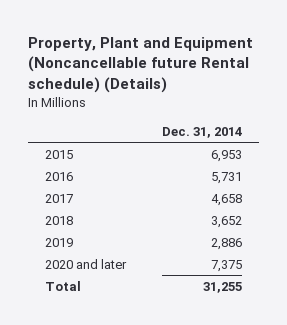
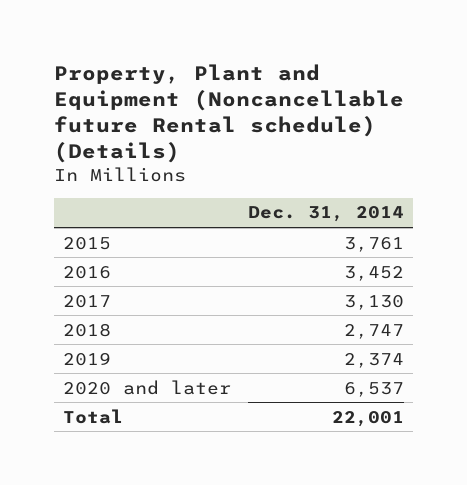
[210,149,242,162] 6,953 -> [344,236,405,252] 3,761
[210,171,242,184] 5,731 -> [344,265,405,281] 3,452
[210,193,242,206] 4,658 -> [344,294,405,310] 3,130
[210,215,242,228] 3,652 -> [344,323,405,339] 2,747
[210,237,242,250] 2,886 -> [344,352,405,368] 2,374
[210,259,242,272] 7,375 -> [344,381,405,397] 6,537
[202,281,242,293] 31,255 -> [332,410,405,427] 22,001

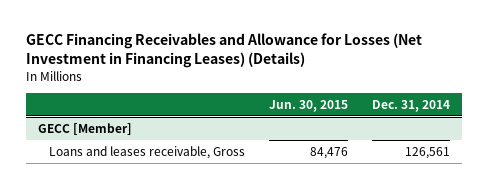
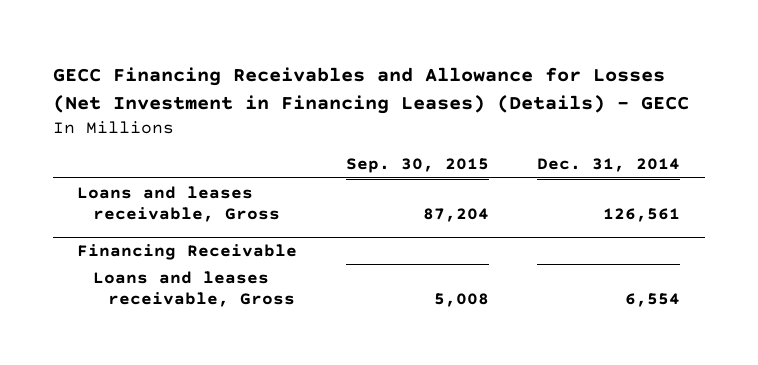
[26,33,423,69] GECC Financing Receivables and Allowance for Losses (Net Investment in Financing Leases) (Details) -> [53,66,690,114] GECC Financing Receivables and Allowance for Losses (Net Investment in Financing Leases) (Details) - GECC
[268,99,348,112] Jun. 30, 2015 -> none
none -> [345,158,489,174] Sep. 30, 2015
[38,123,133,136] GECC [Member] -> none
none -> [77,244,298,261] Financing Receivable
none -> [92,270,295,307] Loans and leases receivable, Gross

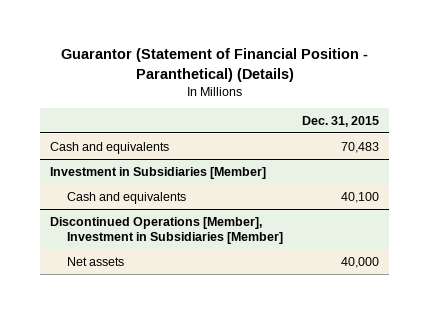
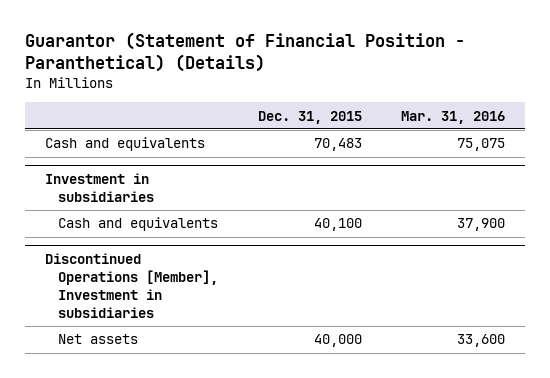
none -> [401,110,506,124] Mar. 31, 2016
[49,166,266,179] Investment in Subsidiaries [Member] -> [44,173,155,203] Investment in subsidiaries
[49,216,283,244] Discontinued Operations [Member], Investment in Subsidiaries [Member] -> [44,253,219,319] Discontinued Operations [Member], Investment in subsidiaries

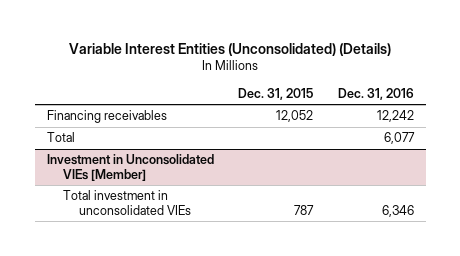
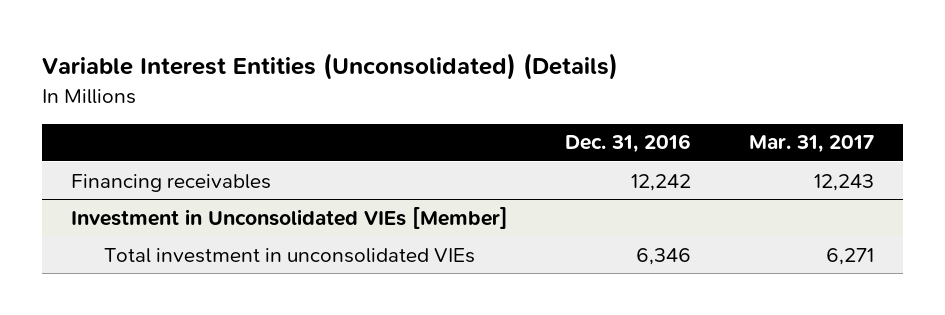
[238,87,314,100] Dec. 31, 2015 -> none
none -> [748,135,874,154] Mar. 31, 2017
[46,132,75,143] Total -> none

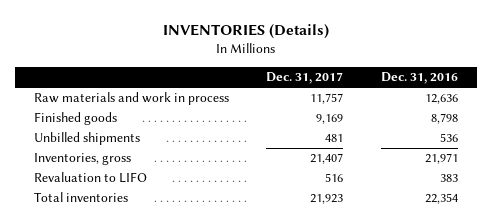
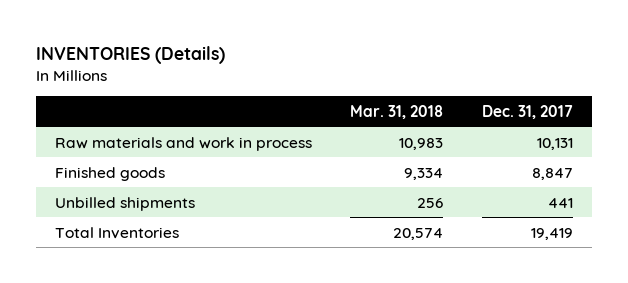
[380,72,458,85] Dec. 31, 2016 -> none
none -> [350,104,444,119] Mar. 31, 2018
[33,172,147,184] Revaluation to LIFO -> none
[33,192,128,203] Total inventories -> none
[310,93,344,105] 11,757 -> [536,137,573,150] 10,131
[316,114,344,125] 9,169 -> [531,167,573,180] 8,847
[325,134,344,143] 481 -> [547,197,573,208] 441
[33,153,131,166] Inventories, gross -> [55,226,180,239] Total Inventories
[310,153,344,165] 21,407 -> [530,227,573,240] 19,419

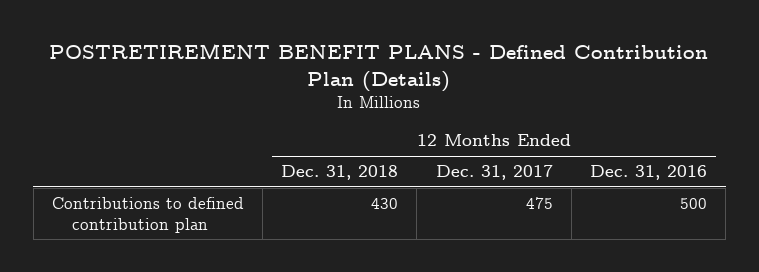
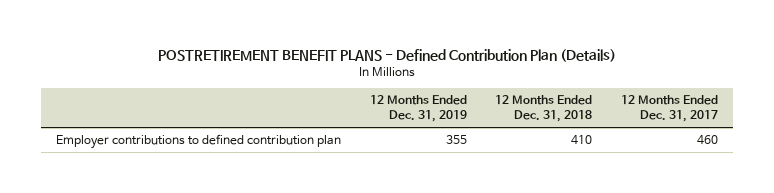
[589,165,707,181] Dec. 31, 2016 -> none
none -> [369,95,467,123] 12 Months Ended Dec. 31, 2019
[51,197,244,233] Contributions to defined contribution plan -> [55,134,341,150] Employer contributions to defined contribution plan
[371,198,399,210] 430 -> [571,135,593,146] 410
[525,197,553,210] 475 -> [697,135,719,146] 460

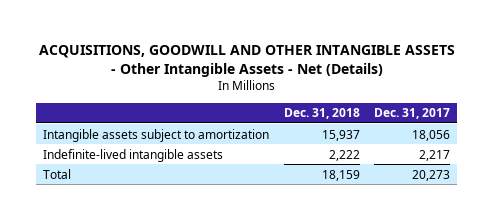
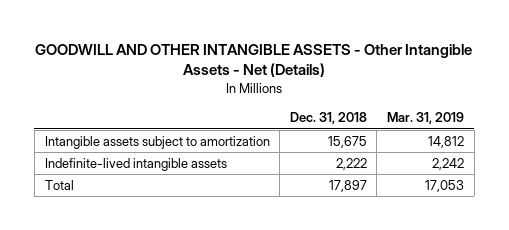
[38,45,455,77] ACQUISITIONS, GOODWILL AND OTHER INTANGIBLE ASSETS - Other Intangible Assets - Net (Details) -> [35,43,473,78] GOODWILL AND OTHER INTANGIBLE ASSETS - Other Intangible Assets - Net (Details)
[373,108,450,120] Dec. 31, 2017 -> none
none -> [387,112,465,125] Mar. 31, 2019
[321,129,360,141] 15,937 -> [327,135,367,148] 15,675
[321,169,360,181] 18,159 -> [328,179,367,192] 17,897

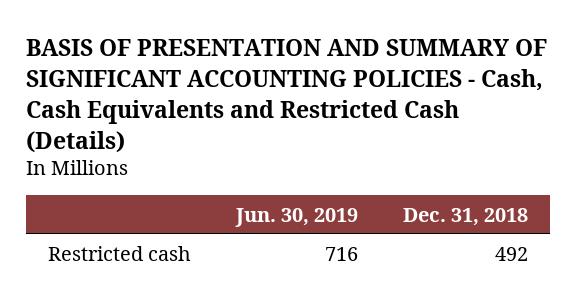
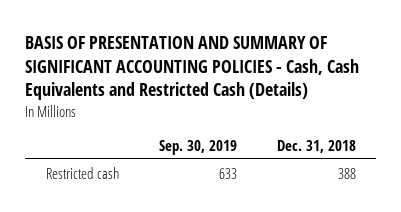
[234,207,358,227] Jun. 30, 2019 -> none
none -> [158,139,237,155] Sep. 30, 2019
[494,247,528,262] 492 -> [337,167,356,179] 388

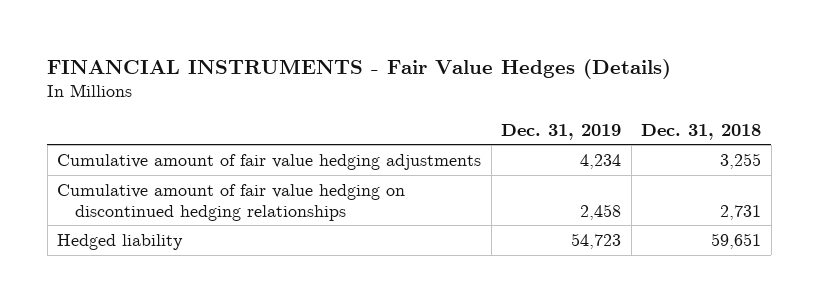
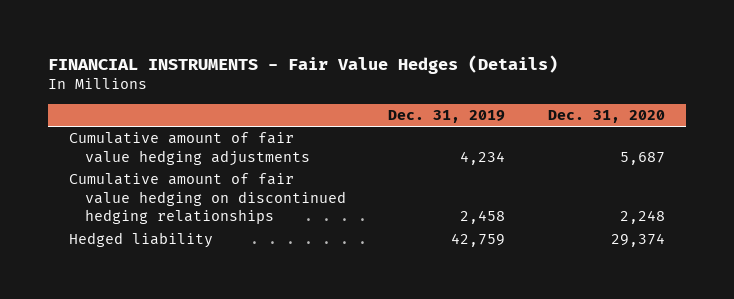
[641,123,762,140] Dec. 31, 2018 -> none
none -> [547,110,665,124] Dec. 31, 2020
[571,232,622,249] 54,723 -> [451,233,506,248] 42,759

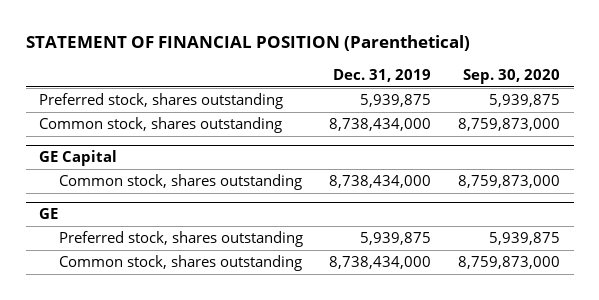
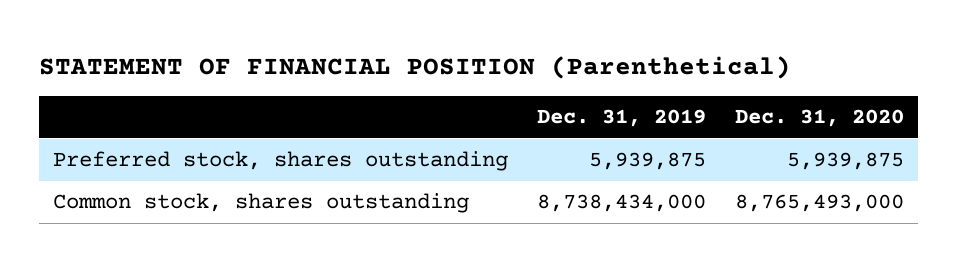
[463,69,561,85] Sep. 30, 2020 -> none
none -> [734,109,904,128] Dec. 31, 2020
[38,150,117,167] GE Capital -> none
[58,174,302,191] Common stock, shares outstanding -> none
[38,208,58,220] GE -> none
[58,231,303,248] Preferred stock, shares outstanding -> none
[58,255,302,272] Common stock, shares outstanding -> none

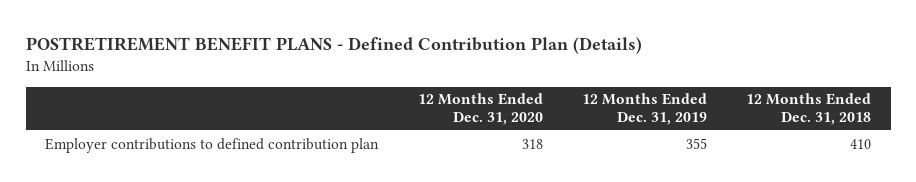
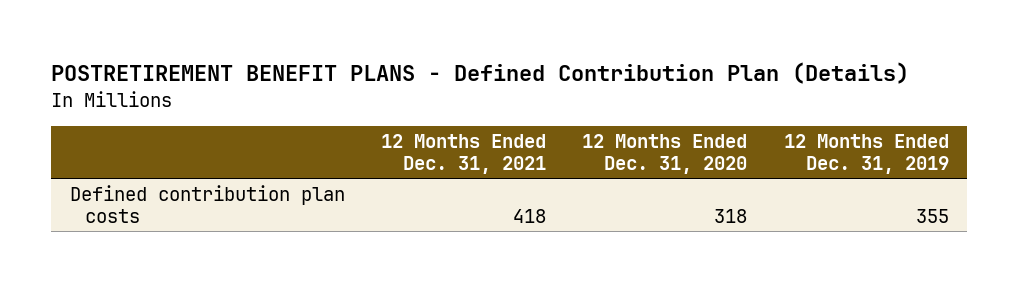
[746,93,872,126] 12 Months Ended Dec. 31, 2018 -> none
none -> [380,134,546,175] 12 Months Ended Dec. 31, 2021
[45,137,380,153] Employer contributions to defined contribution plan -> [69,184,345,224] Defined contribution plan costs

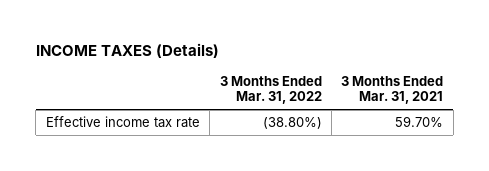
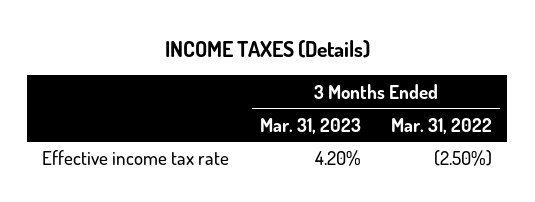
[341,76,444,105] 3 Months Ended Mar. 31, 2021 -> none
none -> [259,117,361,134] Mar. 31, 2023
[262,117,322,130] (38.80%) -> [434,150,493,167] (2.50%)

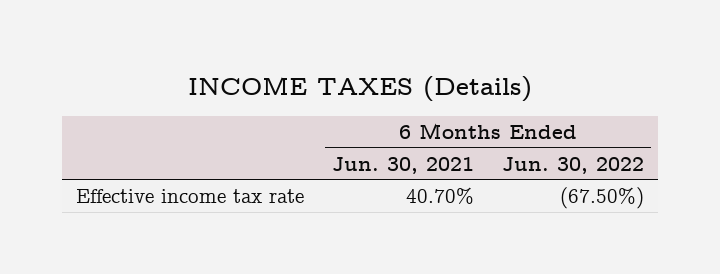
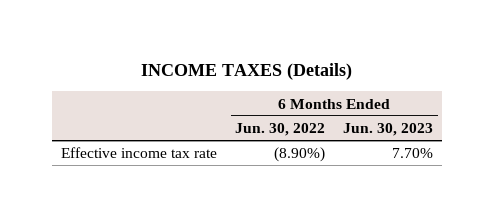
[332,156,475,174] Jun. 30, 2021 -> none
none -> [343,123,434,137] Jun. 30, 2023
[560,187,645,210] (67.50%) -> [274,147,326,163] (8.90%)

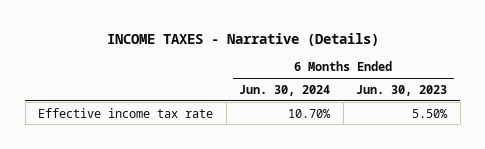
[141,62,353,80] INCOME TAXES (Details) -> [106,32,379,46] INCOME TAXES - Narrative (Details)
[235,123,326,137] Jun. 30, 2022 -> none
none -> [239,84,331,96] Jun. 30, 2024
[392,148,434,159] 7.70% -> [412,108,449,118] 5.50%

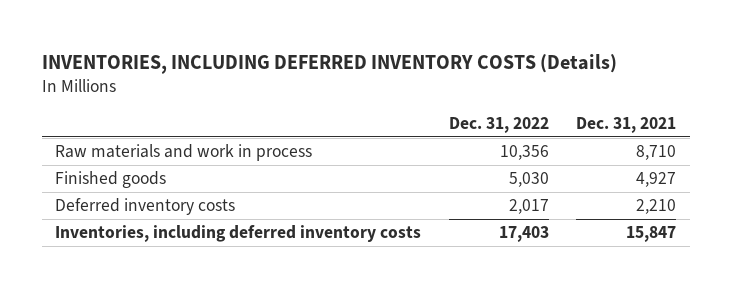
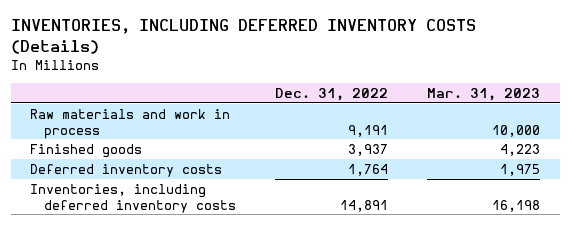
[576,116,677,133] Dec. 31, 2021 -> none
none -> [427,87,541,101] Mar. 31, 2023
[499,145,549,161] 10,356 -> [348,124,389,137] 9,191
[508,172,549,188] 5,030 -> [348,143,389,156] 3,937
[508,199,549,215] 2,017 -> [348,163,389,176] 1,764
[498,226,549,243] 17,403 -> [340,199,389,212] 14,891

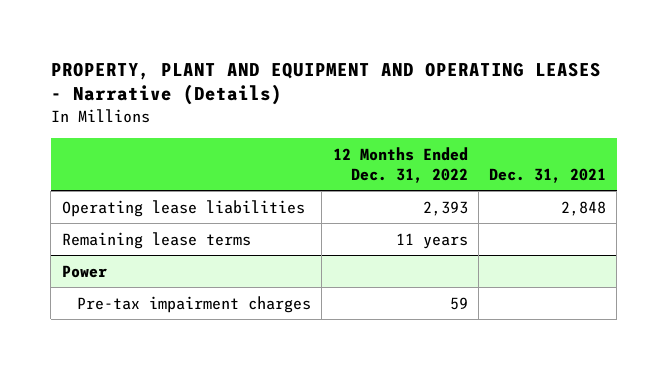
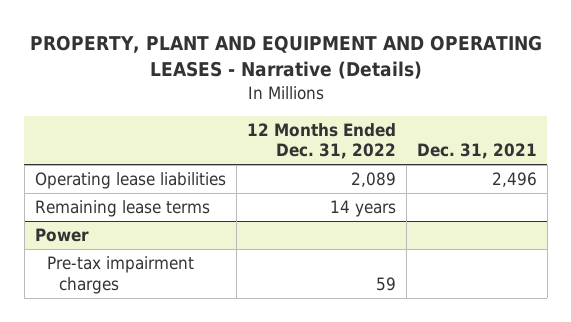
[422,200,468,216] 2,393 -> [350,172,396,188] 2,089
[560,200,606,216] 2,848 -> [491,172,537,188] 2,496
[395,232,468,249] 11 years -> [329,200,396,218] 14 years

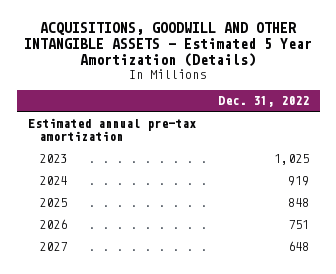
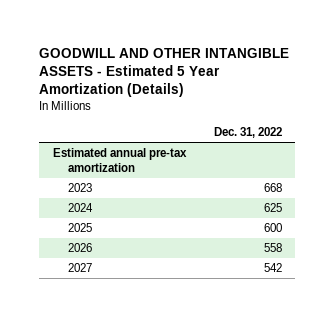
[24,21,313,68] ACQUISITIONS, GOODWILL AND OTHER INTANGIBLE ASSETS - Estimated 5 Year Amortization (Details) -> [39,47,290,98] GOODWILL AND OTHER INTANGIBLE ASSETS - Estimated 5 Year Amortization (Details)
[273,153,309,165] 1,025 -> [263,183,282,193] 668
[287,175,309,186] 919 -> [263,203,282,213] 625
[287,197,309,207] 848 -> [263,223,282,233] 600
[287,219,309,229] 751 -> [263,243,282,253] 558
[287,240,309,251] 648 -> [263,263,282,273] 542

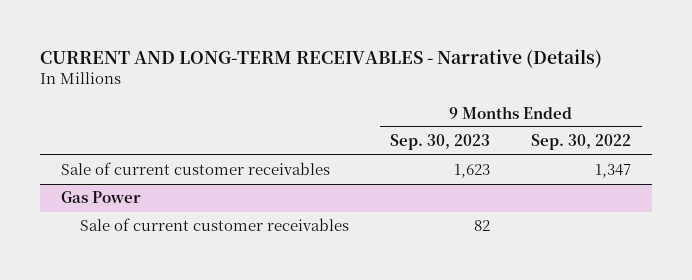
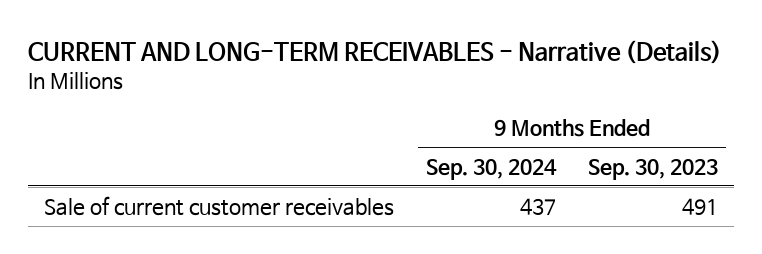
[531,134,632,151] Sep. 30, 2022 -> none
none -> [426,158,558,180] Sep. 30, 2024
[60,191,141,204] Gas Power -> none
[79,218,349,232] Sale of current customer receivables -> none
[454,164,491,179] 1,623 -> [682,197,719,215] 491

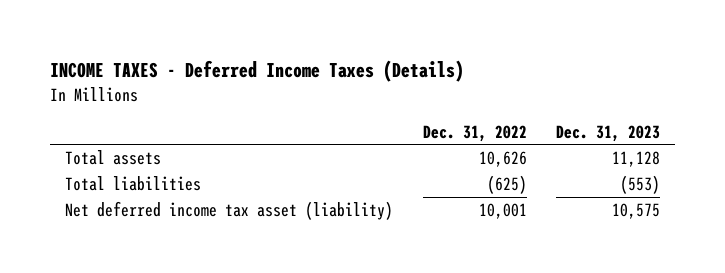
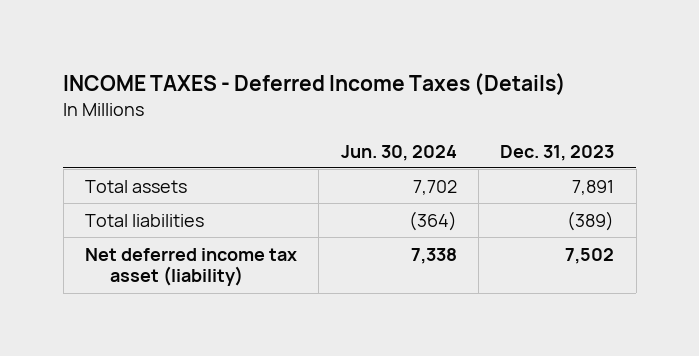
[422,124,527,142] Dec. 31, 2022 -> none
none -> [340,144,457,161] Jun. 30, 2024
[612,151,661,168] 11,128 -> [572,179,615,195] 7,891
[620,175,661,195] (553) -> [567,210,615,231] (389)
[612,203,661,220] 10,575 -> [565,247,615,264] 7,502

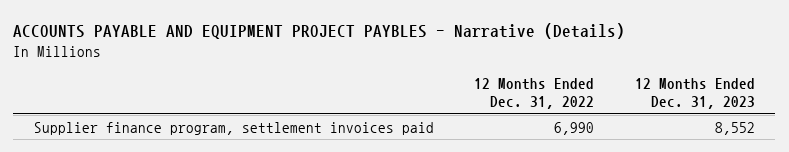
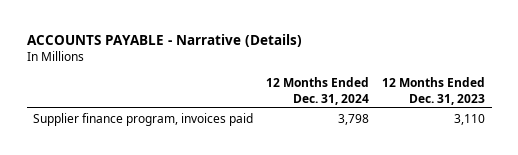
[13,23,626,40] ACCOUNTS PAYABLE AND EQUIPMENT PROJECT PAYBLES - Narrative (Details) -> [26,34,302,48] ACCOUNTS PAYABLE - Narrative (Details)
[474,77,595,110] 12 Months Ended Dec. 31, 2022 -> none
none -> [266,77,370,105] 12 Months Ended Dec. 31, 2024
[33,121,434,135] Supplier finance program, settlement invoices paid -> [33,112,254,126] Supplier finance program, invoices paid
[714,121,755,135] 8,552 -> [454,113,486,125] 3,110

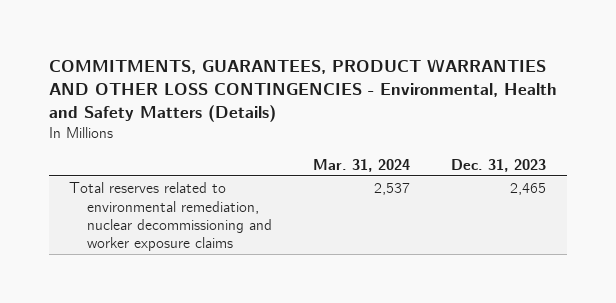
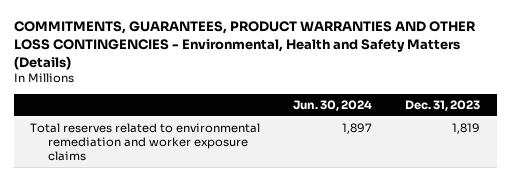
[313,158,411,172] Mar. 31, 2024 -> none
none -> [293,99,373,111] Jun. 30, 2024
[69,182,272,252] Total reserves related to environmental remediation, nuclear decommissioning and worker exposure claims -> [30,123,261,162] Total reserves related to environmental remediation and worker exposure claims
[510,183,547,196] 2,465 -> [452,123,481,135] 1,819

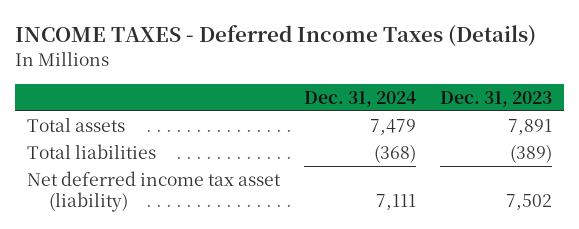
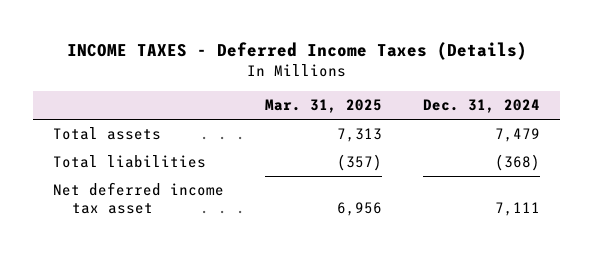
[440,90,553,107] Dec. 31, 2023 -> none
none -> [265,99,383,114] Mar. 31, 2025
[27,170,282,212] Net deferred income tax asset (liability) -> [53,182,225,215] Net deferred income tax asset

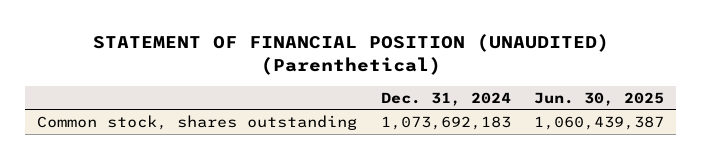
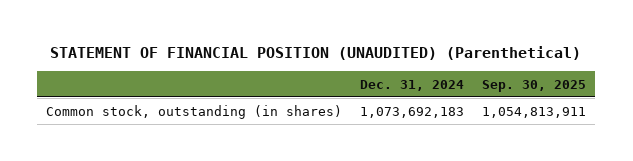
[534,91,665,106] Jun. 30, 2025 -> none
none -> [482,79,587,92] Sep. 30, 2025
[37,114,358,130] Common stock, shares outstanding -> [46,104,343,119] Common stock, outstanding (in shares)

